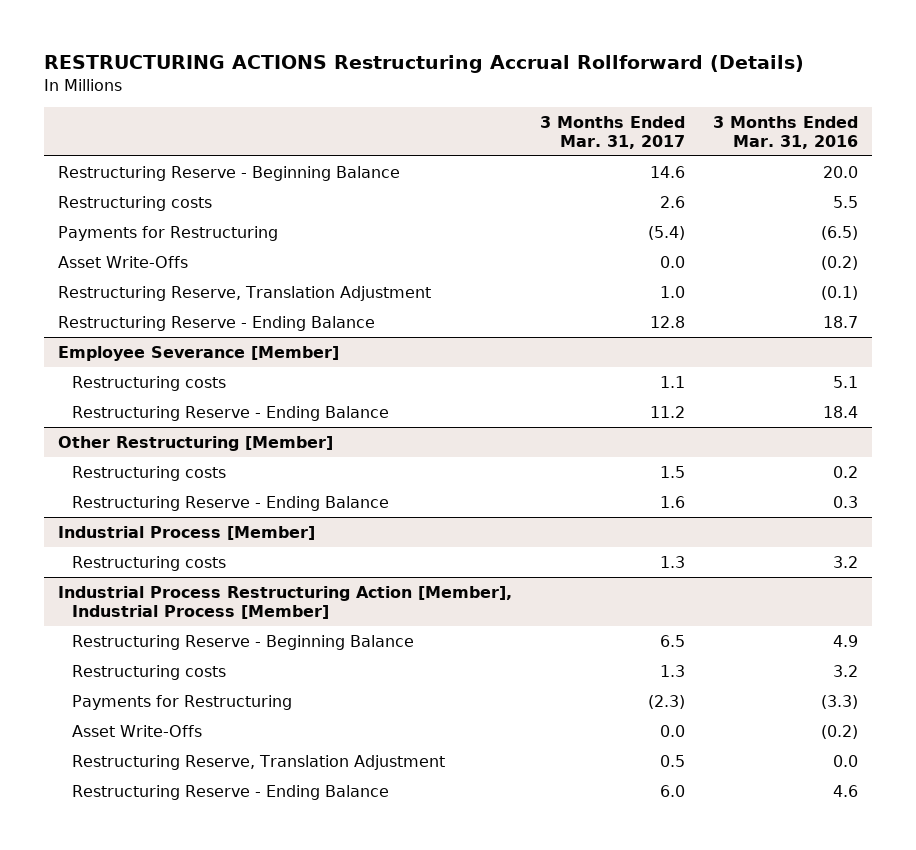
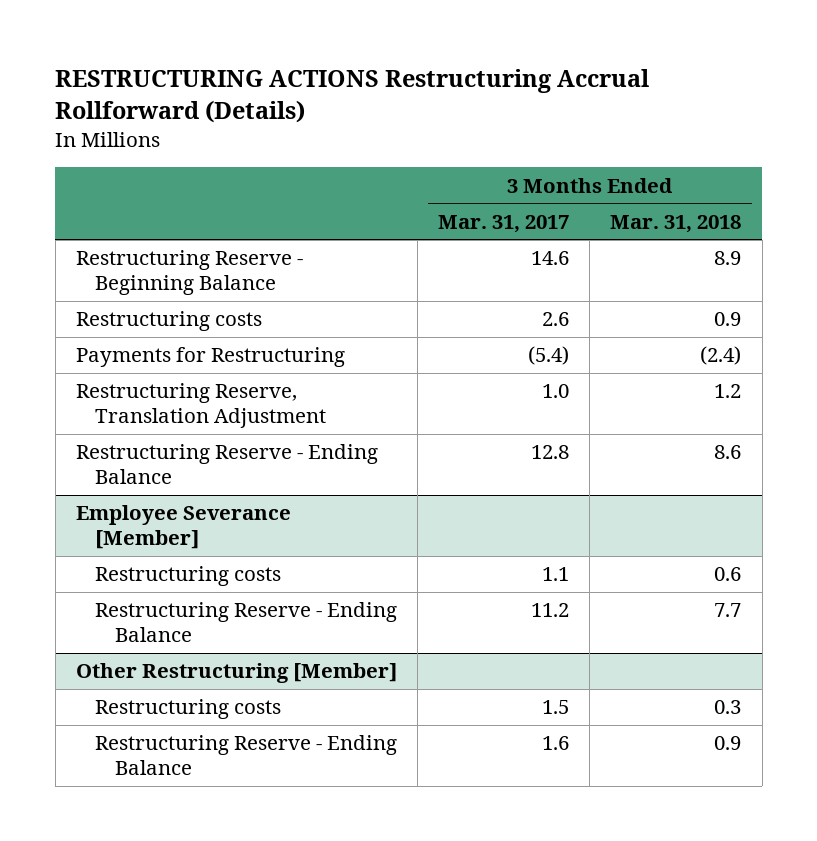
[713,115,859,149] 3 Months Ended Mar. 31, 2016 -> none
none -> [610,214,742,233] Mar. 31, 2018
[57,255,188,268] Asset Write-Offs -> none
[57,525,315,540] Industrial Process [Member] -> none
[71,555,226,571] Restructuring costs -> none
[57,585,512,620] Industrial Process Restructuring Action [Member], Industrial Process [Member] -> none
[71,634,414,650] Restructuring Reserve - Beginning Balance -> none
[71,664,226,680] Restructuring costs -> none
[71,694,292,710] Payments for Restructuring -> none
[71,724,202,737] Asset Write-Offs -> none
[71,754,445,770] Restructuring Reserve, Translation Adjustment -> none
[71,784,389,800] Restructuring Reserve - Ending Balance -> none

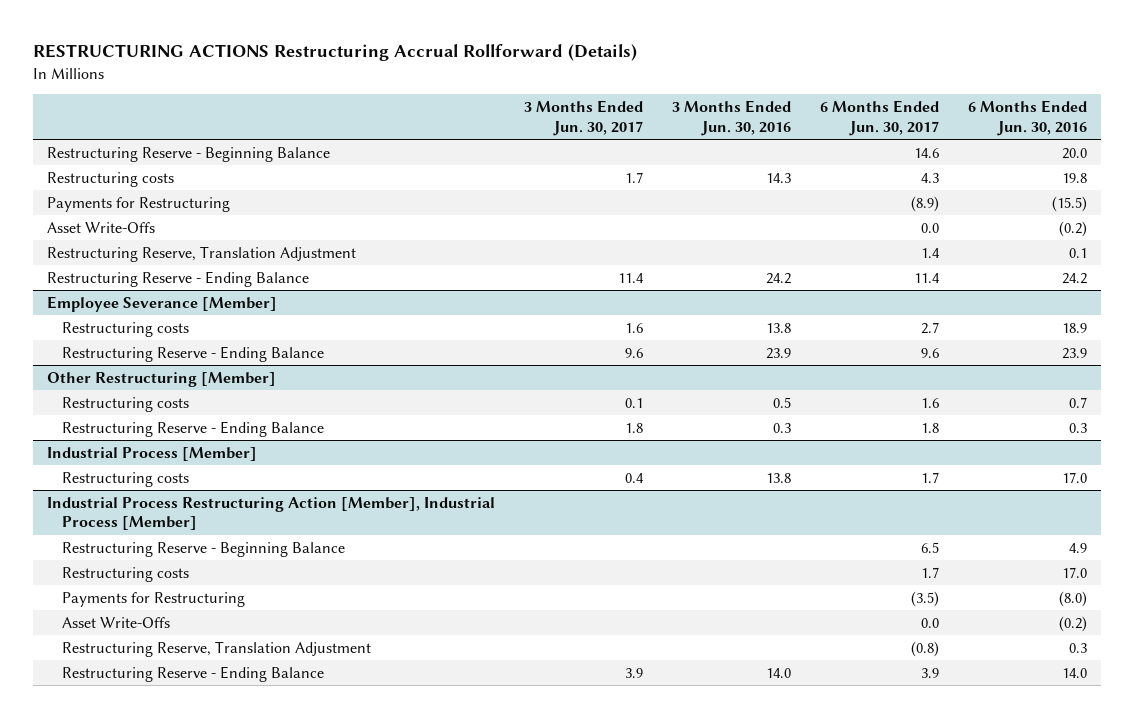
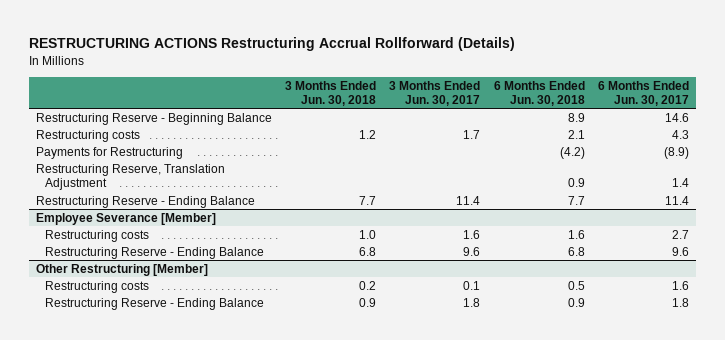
[671,100,791,136] 3 Months Ended Jun. 30, 2016 -> none
[967,100,1087,136] 6 Months Ended Jun. 30, 2016 -> none
none -> [285,80,377,106] 3 Months Ended Jun. 30, 2018
none -> [493,80,585,106] 6 Months Ended Jun. 30, 2018
[47,221,156,233] Asset Write-Offs -> none
[47,446,258,461] Industrial Process [Member] -> none
[61,471,189,487] Restructuring costs -> none
[47,496,496,531] Industrial Process Restructuring Action [Member], Industrial Process [Member] -> none
[61,541,345,557] Restructuring Reserve - Beginning Balance -> none
[61,566,189,582] Restructuring costs -> none
[61,591,245,607] Payments for Restructuring -> none
[61,616,170,628] Asset Write-Offs -> none
[61,640,371,657] Restructuring Reserve, Translation Adjustment -> none
[61,665,324,682] Restructuring Reserve - Ending Balance -> none

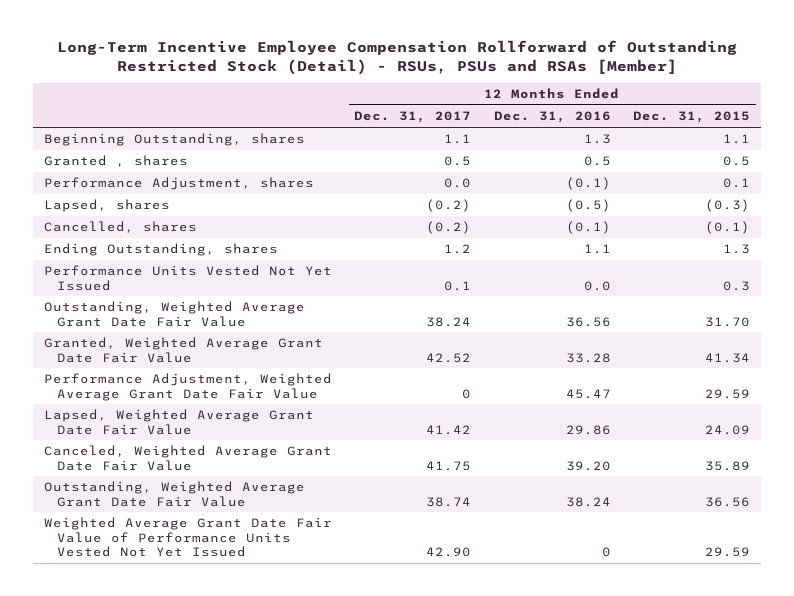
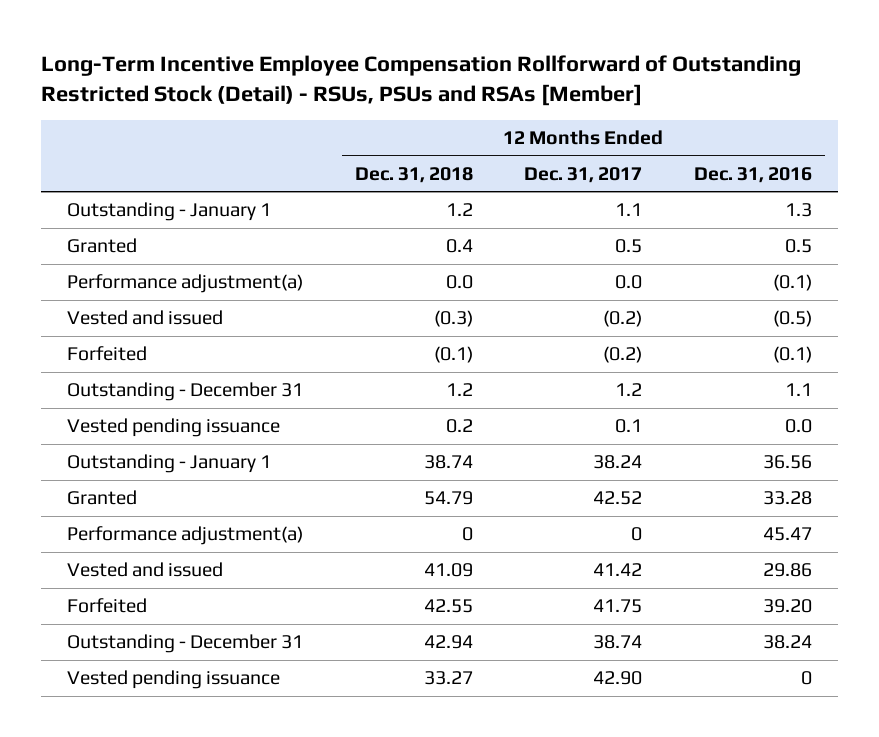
[633,111,751,124] Dec. 31, 2015 -> none
none -> [354,166,473,183] Dec. 31, 2018
[44,133,306,147] Beginning Outstanding, shares -> [66,202,271,222] Outstanding - January 1
[44,155,189,168] Granted , shares -> [66,238,137,254] Granted
[44,177,315,191] Performance Adjustment, shares -> [66,274,303,294] Performance adjustment(a)
[44,199,171,213] Lapsed, shares -> [66,310,223,326] Vested and issued
[44,221,198,234] Cancelled, shares -> [66,346,147,362] Forfeited
[44,243,279,257] Ending Outstanding, shares -> [66,382,303,402] Outstanding - December 31
[44,265,333,291] Performance Units Vested Not Yet Issued -> [66,418,280,438] Vested pending issuance
[44,301,306,327] Outstanding, Weighted Average Grant Date Fair Value -> [66,454,271,474] Outstanding - January 1
[44,337,324,363] Granted, Weighted Average Grant Date Fair Value -> [66,490,137,506] Granted
[44,373,333,401] Performance Adjustment, Weighted Average Grant Date Fair Value -> [66,526,303,546] Performance adjustment(a)
[44,409,315,435] Lapsed, Weighted Average Grant Date Fair Value -> [66,562,223,578] Vested and issued
[44,445,333,471] Canceled, Weighted Average Grant Date Fair Value -> [66,598,147,614] Forfeited
[44,481,306,507] Outstanding, Weighted Average Grant Date Fair Value -> [66,634,303,654] Outstanding - December 31
[44,517,333,557] Weighted Average Grant Date Fair Value of Performance Units Vested Not Yet Issued -> [66,670,280,690] Vested pending issuance

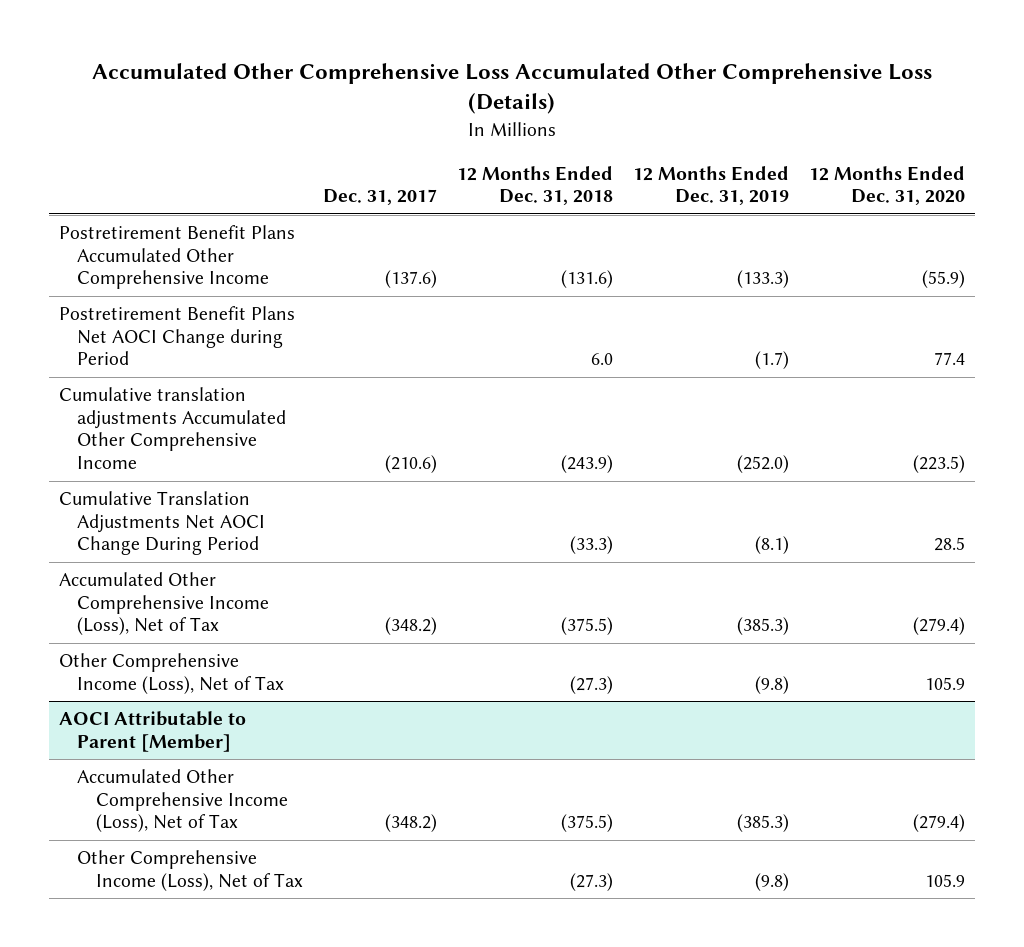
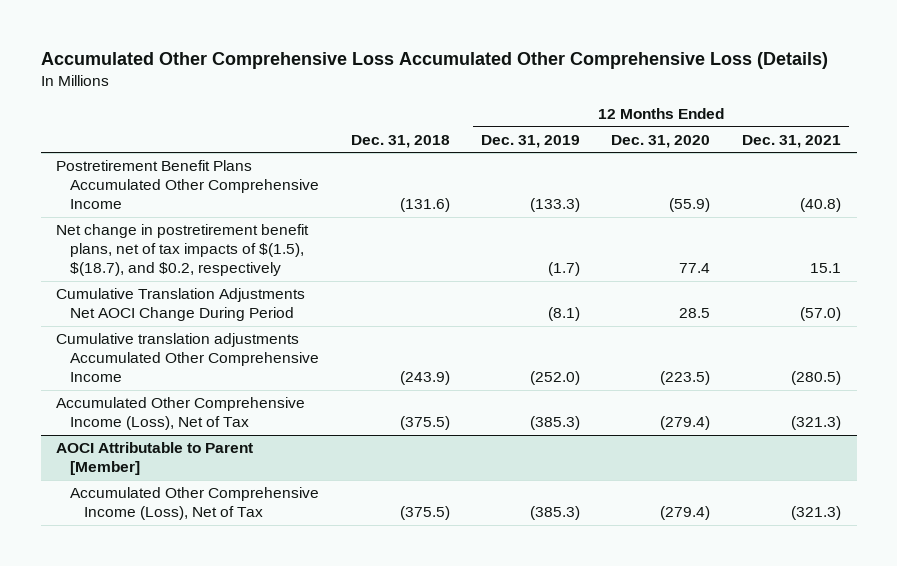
[323,189,438,206] Dec. 31, 2017 -> none
[457,165,614,206] 12 Months Ended Dec. 31, 2018 -> none
none -> [350,134,450,148] Dec. 31, 2018
none -> [741,134,841,148] Dec. 31, 2021
[58,306,295,366] Postretirement Benefit Plans Net AOCI Change during Period -> [56,224,310,277] Net change in postretirement benefit plans, net of tax impacts of $(1.5), $(18.7), and $0.2, respectively
[58,387,287,470] Cumulative translation adjustments Accumulated Other Comprehensive Income -> [56,333,320,383] Cumulative translation adjustments Accumulated Other Comprehensive Income
[58,653,285,694] Other Comprehensive Income (Loss), Net of Tax -> none
[77,850,303,891] Other Comprehensive Income (Loss), Net of Tax -> none

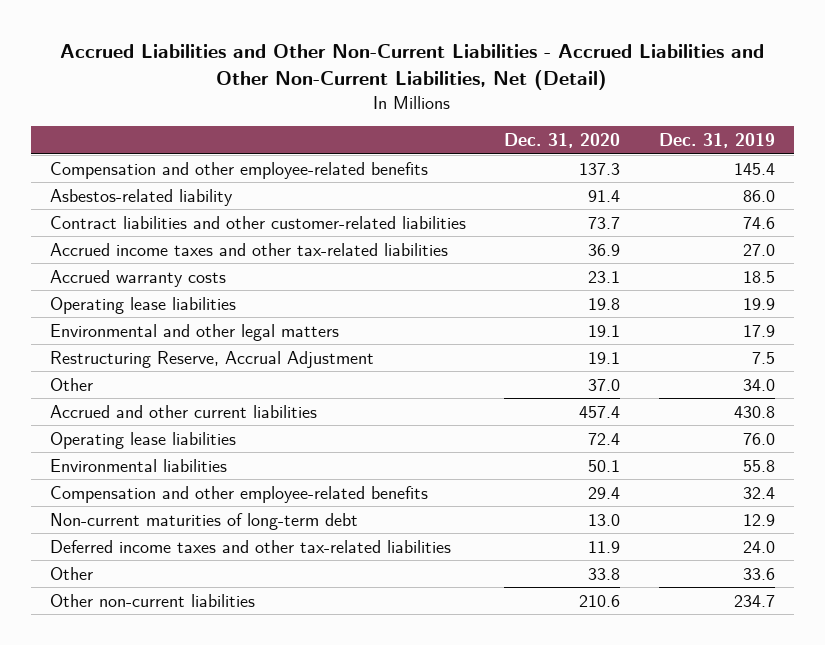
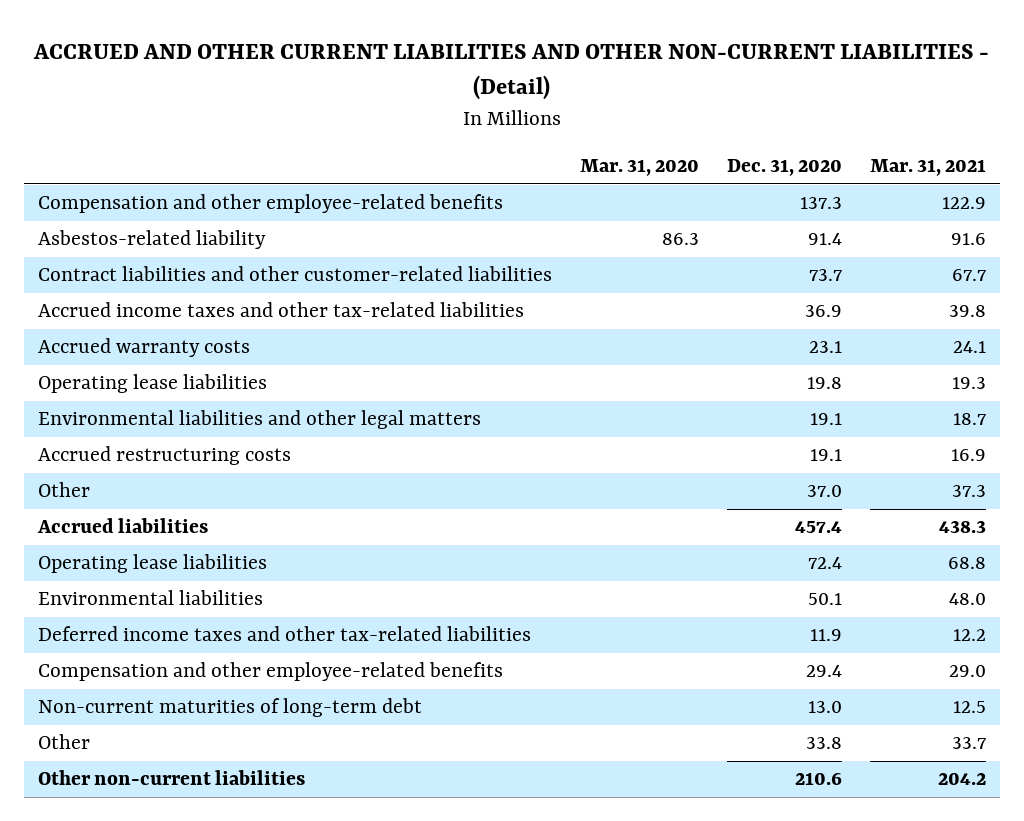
[60,44,765,91] Accrued Liabilities and Other Non-Current Liabilities - Accrued Liabilities and Other Non-Current Liabilities, Net (Detail) -> [32,44,989,101] ACCRUED AND OTHER CURRENT LIABILITIES AND OTHER NON-CURRENT LIABILITIES - (Detail)
[658,133,775,149] Dec. 31, 2019 -> none
none -> [579,159,699,177] Mar. 31, 2020
none -> [869,159,986,177] Mar. 31, 2021
[50,323,340,341] Environmental and other legal matters -> [37,410,481,430] Environmental liabilities and other legal matters
[50,350,375,368] Restructuring Reserve, Accrual Adjustment -> [37,446,291,466] Accrued restructuring costs
[50,404,318,418] Accrued and other current liabilities -> [36,518,208,534] Accrued liabilities
[50,539,452,553] Deferred income taxes and other tax-related liabilities -> [37,626,531,642] Deferred income taxes and other tax-related liabilities

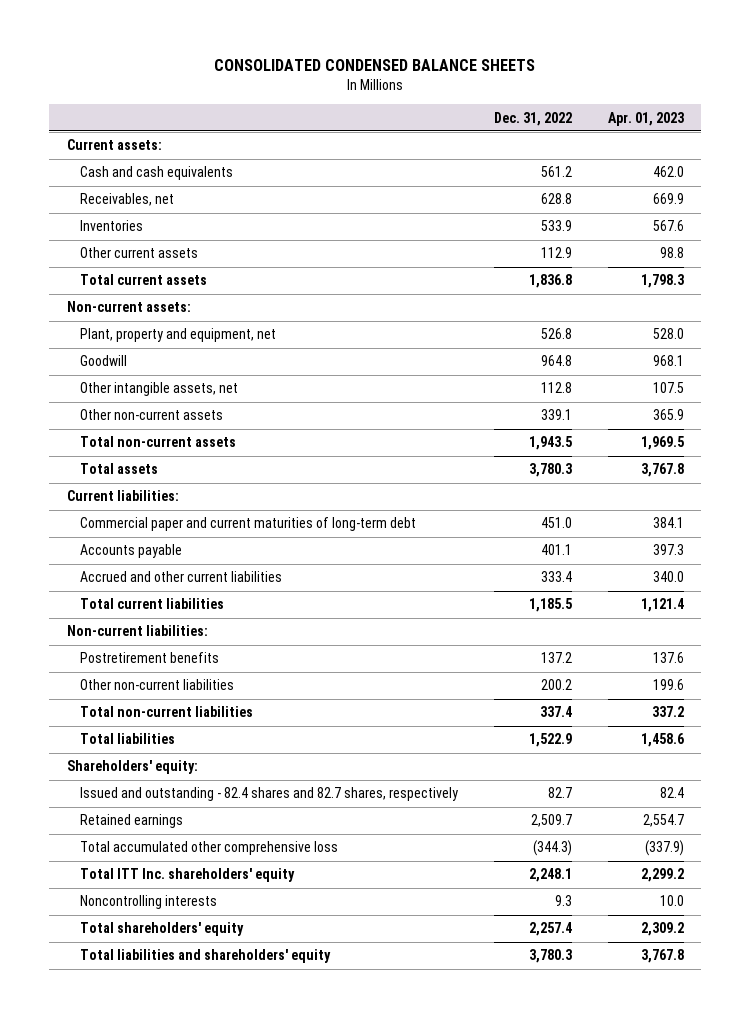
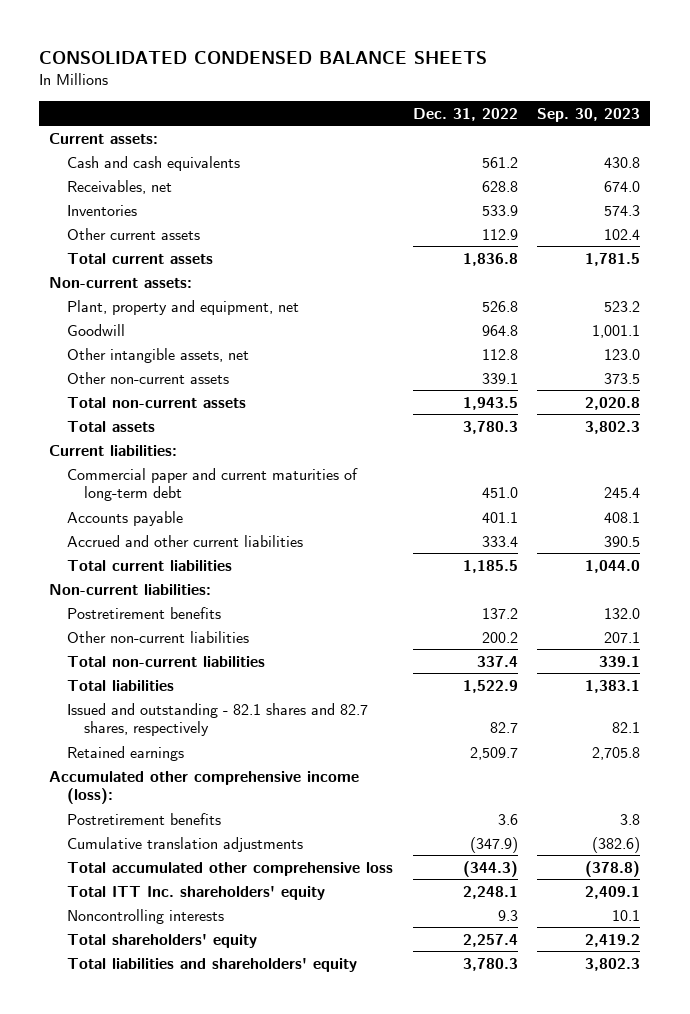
[607,111,684,126] Apr. 01, 2023 -> none
none -> [537,107,641,122] Sep. 30, 2023
[66,760,198,775] Shareholders' equity: -> none
[80,787,459,802] Issued and outstanding - 82.4 shares and 82.7 shares, respectively -> [66,702,368,736] Issued and outstanding - 82.1 shares and 82.7 shares, respectively
none -> [49,770,360,804] Accumulated other comprehensive income (loss):
none -> [66,812,221,825] Postretirement benefits
none -> [66,836,303,852] Cumulative translation adjustments

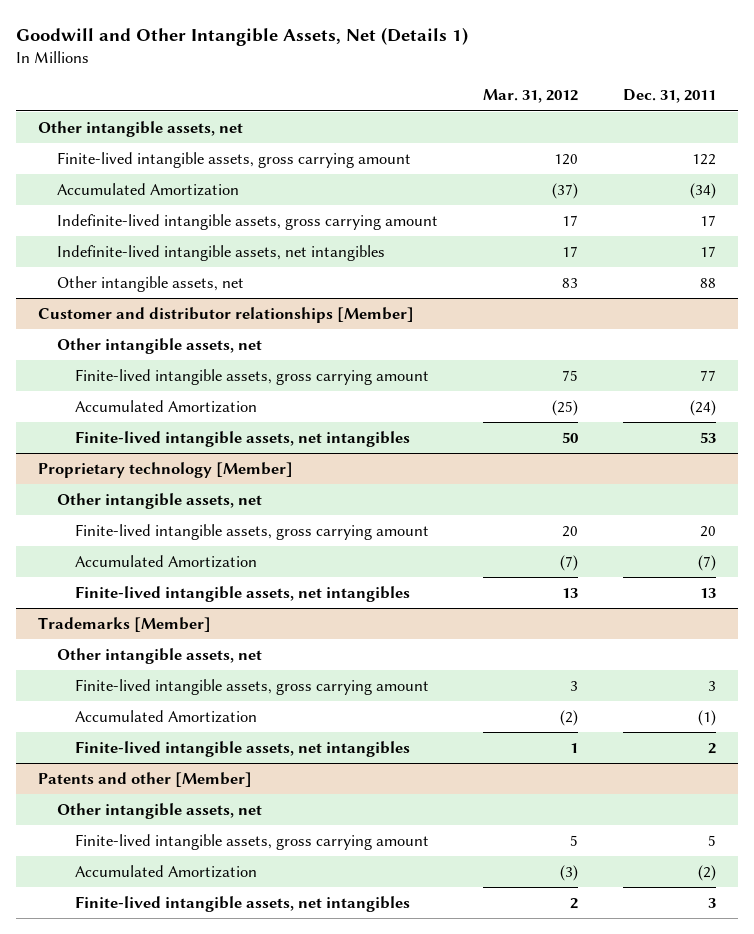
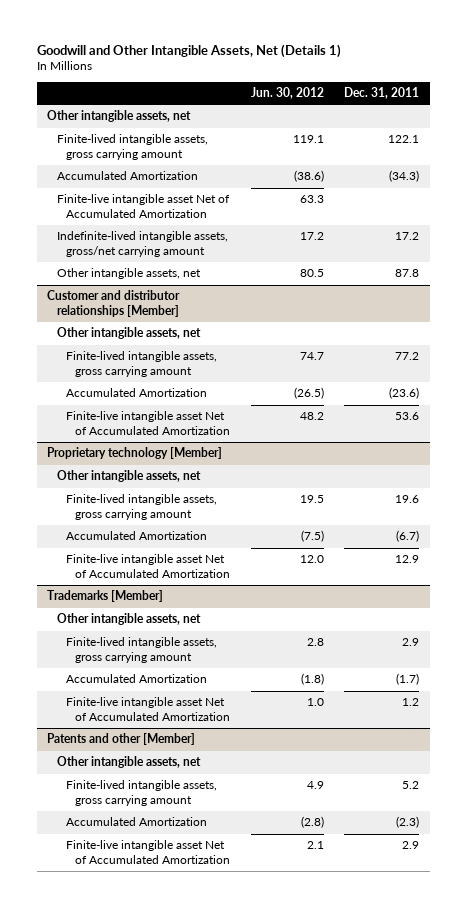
[482,89,578,104] Mar. 31, 2012 -> none
none -> [250,87,324,100] Jun. 30, 2012
[56,244,385,261] Indefinite-lived intangible assets, net intangibles -> none
[691,153,716,165] 122 -> [388,135,420,144] 122.1
[689,182,716,199] (34) -> [389,170,420,183] (34.3)
none -> [56,194,230,219] Finite-live intangible asset Net of Accumulated Amortization
[56,213,438,230] Indefinite-lived intangible assets, gross carrying amount -> [56,231,228,258] Indefinite-lived intangible assets, gross/net carrying amount
[699,214,716,226] 17 -> [395,232,420,241] 17.2
[699,277,716,288] 88 -> [395,269,420,278] 87.8
[699,369,716,381] 77 -> [395,352,420,361] 77.2
[689,399,716,416] (24) -> [389,387,420,400] (23.6)
[74,430,410,447] Finite-lived intangible assets, net intangibles -> [66,411,231,436] Finite-live intangible asset Net of Accumulated Amortization
[699,431,716,443] 53 -> [395,412,420,421] 53.6
[699,525,716,537] 20 -> [395,495,420,504] 19.6
[697,554,716,571] (7) -> [396,530,420,543] (6.7)
[74,585,410,602] Finite-lived intangible assets, net intangibles -> [66,554,231,579] Finite-live intangible asset Net of Accumulated Amortization
[699,587,716,598] 13 -> [395,555,420,564] 12.9
[707,680,716,691] 3 -> [402,638,420,647] 2.9
[697,709,716,726] (1) -> [396,673,420,686] (1.7)
[74,740,410,757] Finite-lived intangible assets, net intangibles -> [66,697,231,722] Finite-live intangible asset Net of Accumulated Amortization
[707,742,716,754] 2 -> [402,698,420,707] 1.2
[707,834,716,846] 5 -> [402,781,420,790] 5.2
[697,864,716,881] (2) -> [396,816,420,829] (2.3)
[74,895,410,912] Finite-lived intangible assets, net intangibles -> [66,840,231,865] Finite-live intangible asset Net of Accumulated Amortization
[707,897,716,908] 3 -> [402,841,420,850] 2.9

